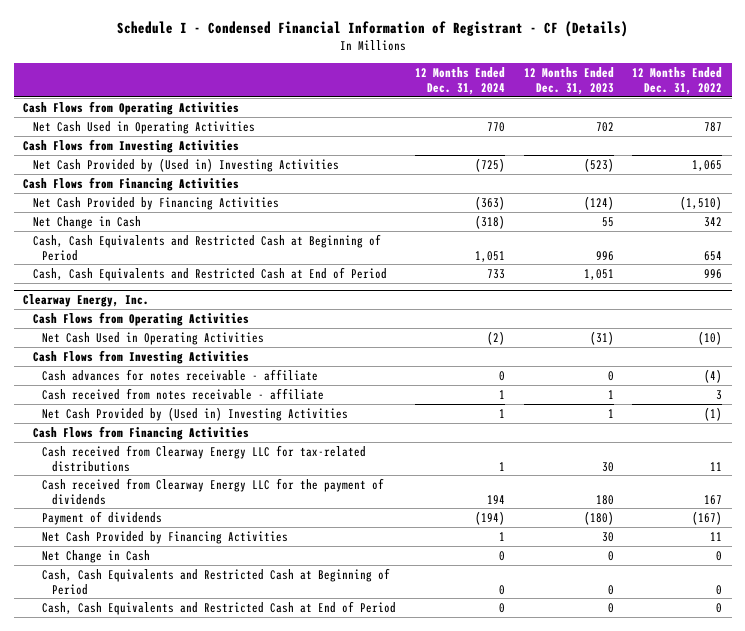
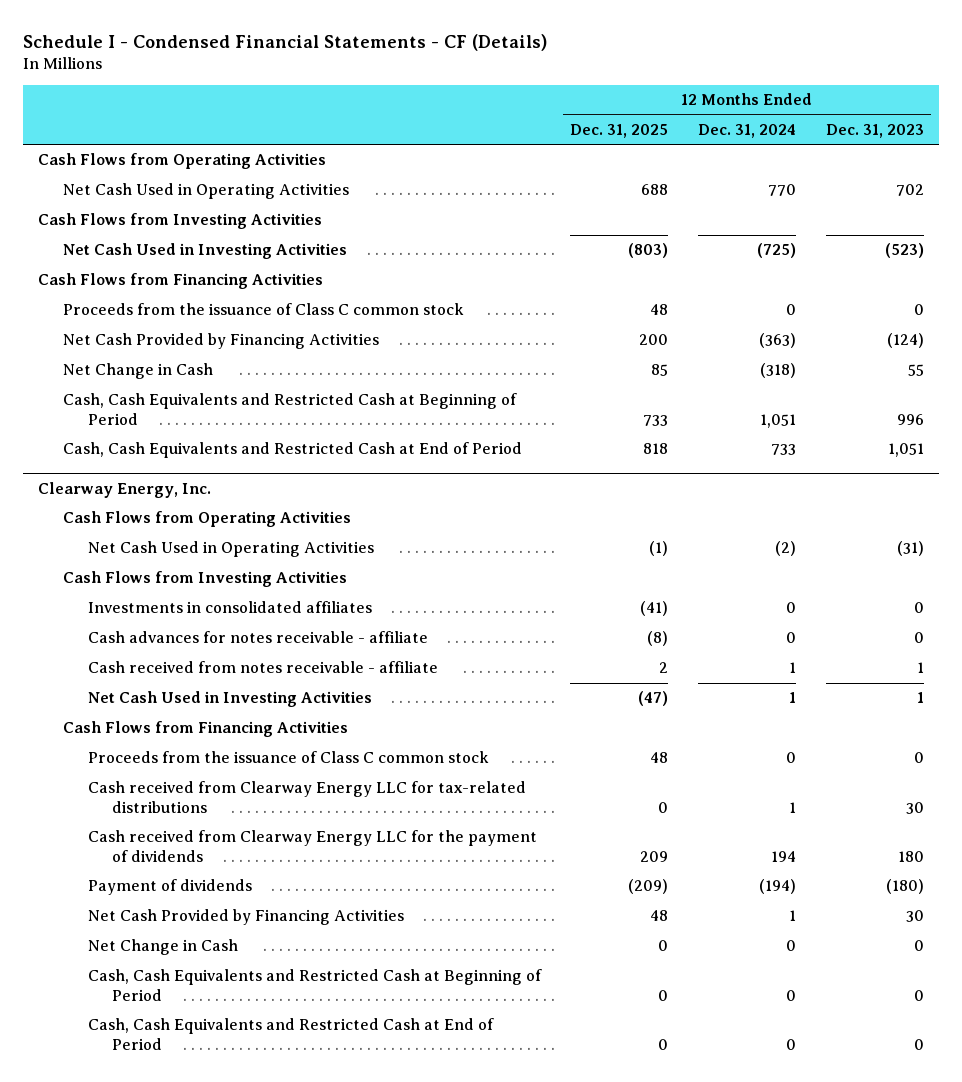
[116,21,628,38] Schedule I - Condensed Financial Information of Registrant - CF (Details) -> [23,33,548,51] Schedule I - Condensed Financial Statements - CF (Details)
[632,66,723,95] 12 Months Ended Dec. 31, 2022 -> none
none -> [570,123,669,138] Dec. 31, 2025
[32,157,339,172] Net Cash Provided by (Used in) Investing Activities -> [62,243,347,260] Net Cash Used in Investing Activities
none -> [62,303,464,316] Proceeds from the issuance of Class C common stock
none -> [87,601,372,614] Investments in consolidated affiliates
[42,406,349,421] Net Cash Provided by (Used in) Investing Activities -> [87,691,372,708] Net Cash Used in Investing Activities
none -> [87,751,489,764] Proceeds from the issuance of Class C common stock

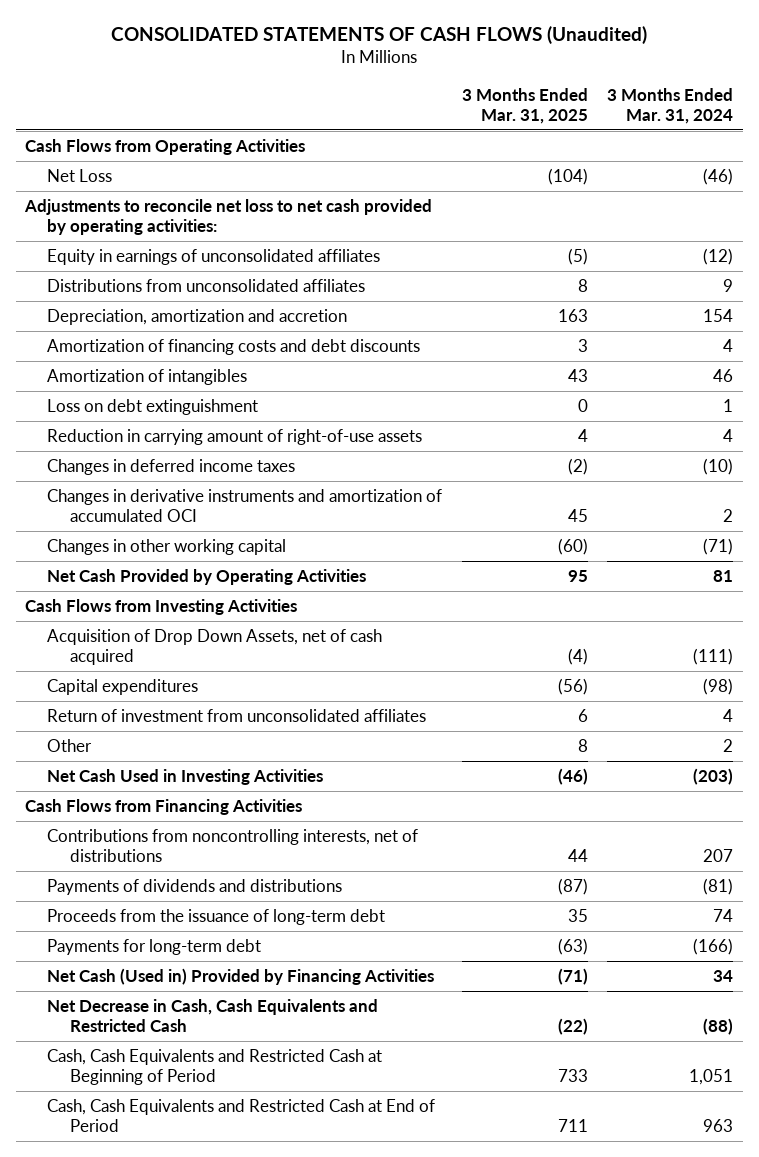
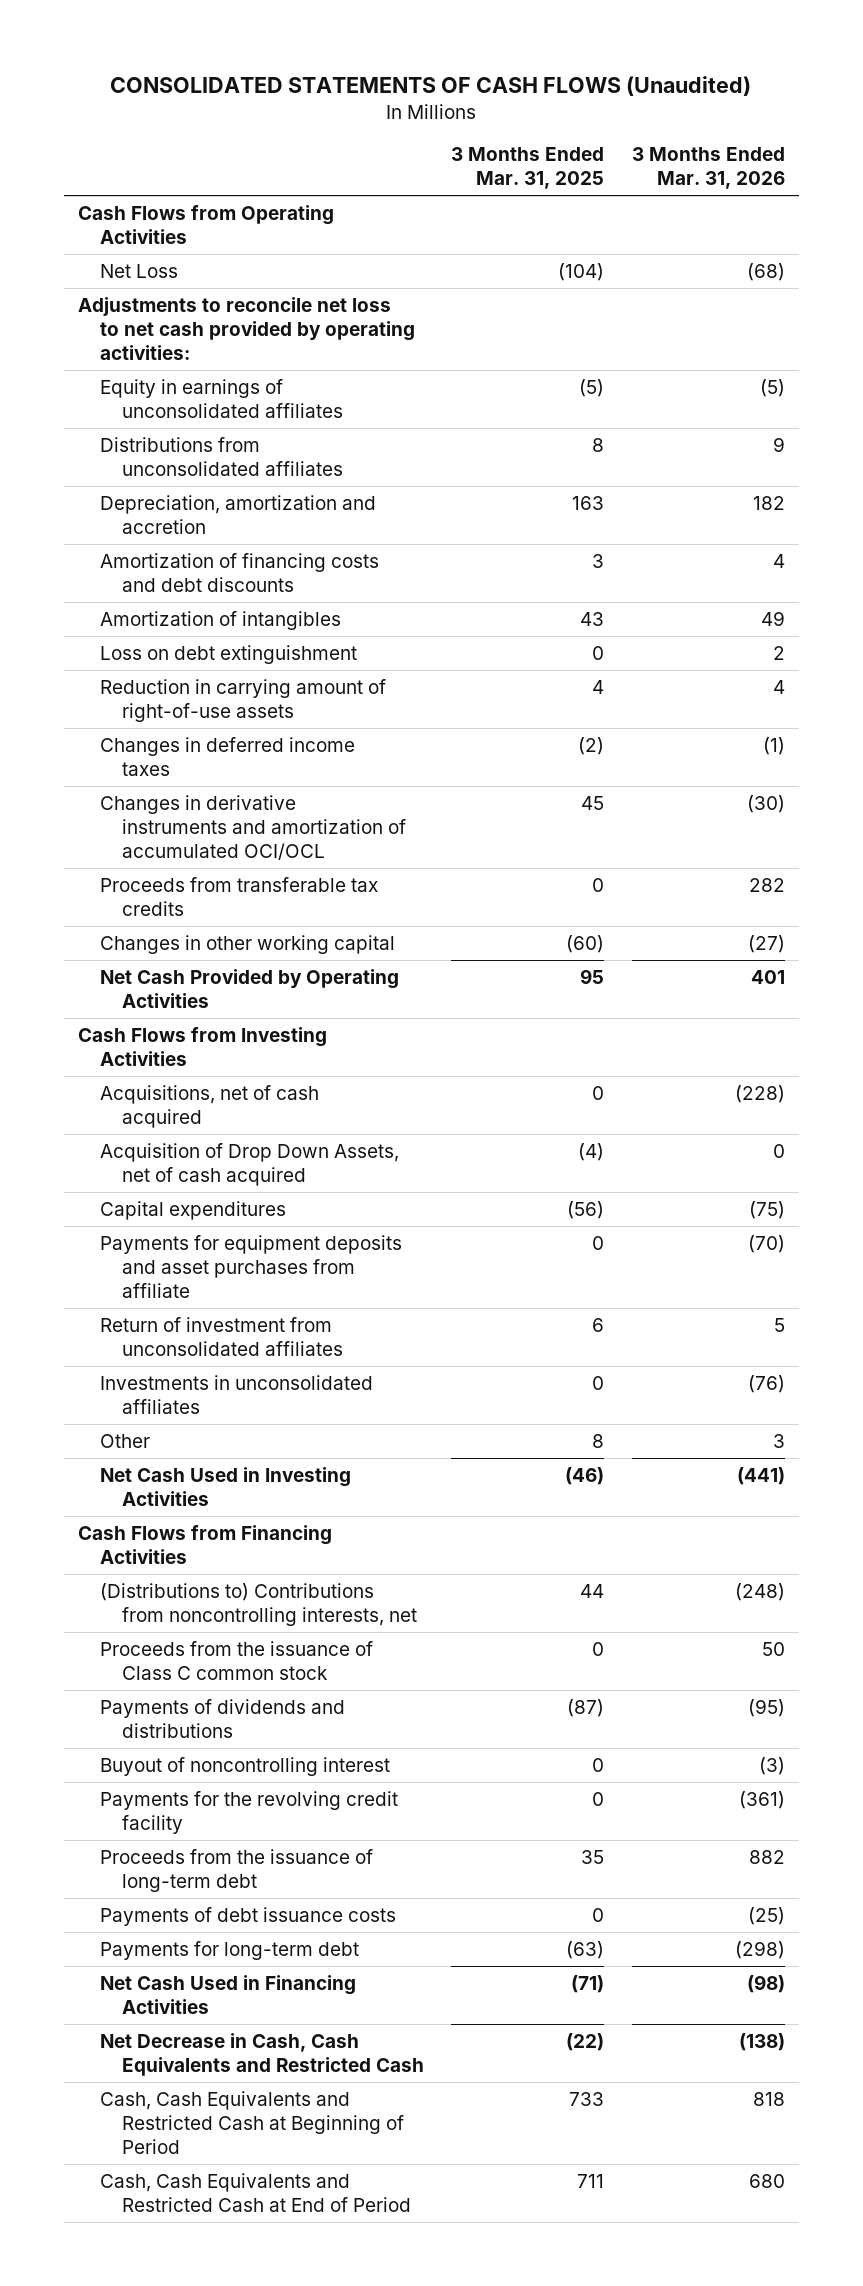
[607,87,734,124] 3 Months Ended Mar. 31, 2024 -> none
none -> [632,147,786,190] 3 Months Ended Mar. 31, 2026
[47,489,443,522] Changes in derivative instruments and amortization of accumulated OCI -> [99,794,406,860] Changes in derivative instruments and amortization of accumulated OCI/OCL
none -> [99,876,378,916] Proceeds from transferable tax credits
none -> [99,1084,319,1128] Acquisitions, net of cash acquired
none -> [99,1234,402,1298] Payments for equipment deposits and asset purchases from affiliate
none -> [99,1374,373,1414] Investments in unconsolidated affiliates
[47,829,419,862] Contributions from noncontrolling interests, net of distributions -> [99,1582,417,1626] (Distributions to) Contributions from noncontrolling interests, net
none -> [99,1640,373,1680] Proceeds from the issuance of Class C common stock
none -> [99,1756,390,1776] Buyout of noncontrolling interest
none -> [99,1790,398,1834] Payments for the revolving credit facility
none -> [99,1906,396,1926] Payments of debt issuance costs
[47,968,435,986] Net Cash (Used in) Provided by Financing Activities -> [99,1974,356,2014] Net Cash Used in Financing Activities

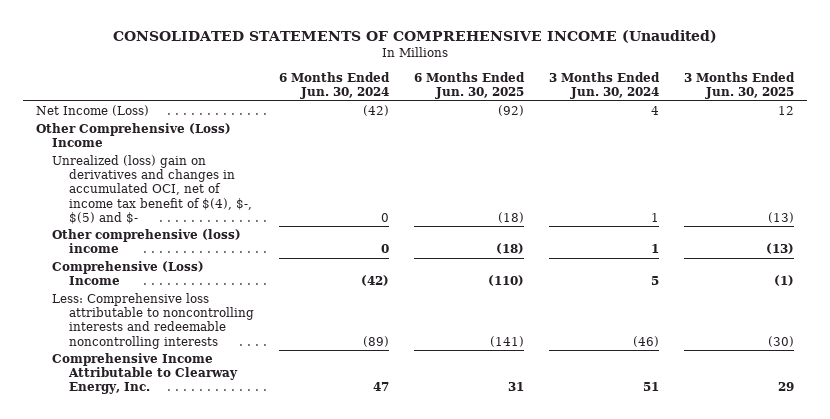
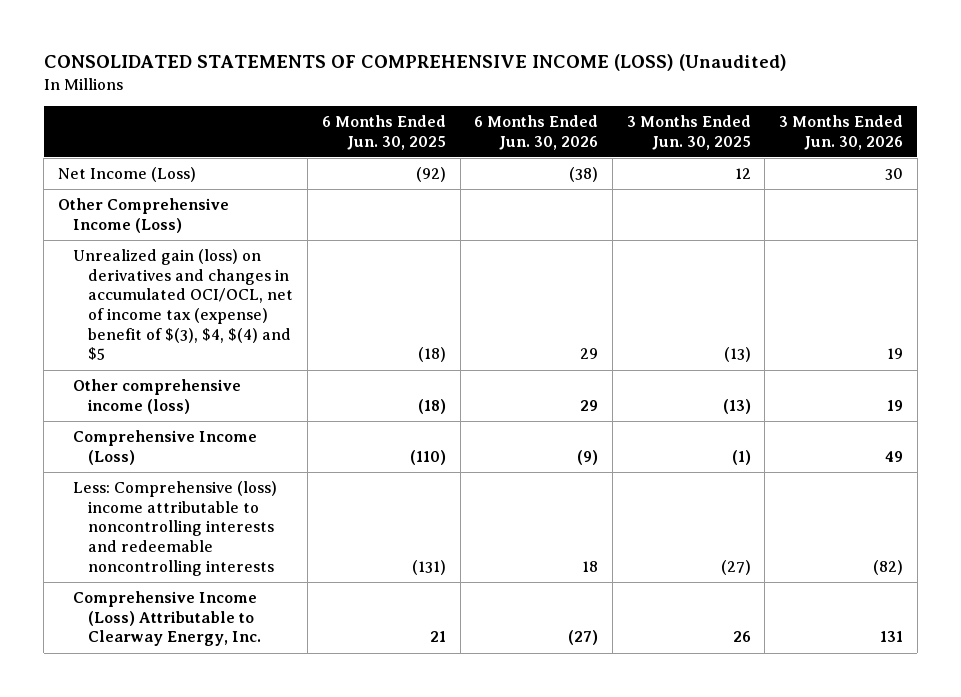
[112,30,717,44] CONSOLIDATED STATEMENTS OF COMPREHENSIVE INCOME (Unaudited) -> [43,54,787,72] CONSOLIDATED STATEMENTS OF COMPREHENSIVE INCOME (LOSS) (Unaudited)
[279,72,391,100] 6 Months Ended Jun. 30, 2024 -> none
[549,72,661,100] 3 Months Ended Jun. 30, 2024 -> none
none -> [474,114,599,150] 6 Months Ended Jun. 30, 2026
none -> [779,114,904,150] 3 Months Ended Jun. 30, 2026
[35,123,231,148] Other Comprehensive (Loss) Income -> [57,198,229,233] Other Comprehensive Income (Loss)
[52,155,253,224] Unrealized (loss) gain on derivatives and changes in accumulated OCI, net of income tax benefit of $(4), $-, $(5) and $- -> [73,249,294,361] Unrealized gain (loss) on derivatives and changes in accumulated OCI/OCL, net of income tax (expense) benefit of $(3), $4, $(4) and $5
[52,229,242,254] Other comprehensive (loss) income -> [73,379,242,414] Other comprehensive income (loss)
[52,261,205,286] Comprehensive (Loss) Income -> [73,430,258,465] Comprehensive Income (Loss)
[52,293,255,349] Less: Comprehensive loss attributable to noncontrolling interests and redeemable noncontrolling interests -> [73,481,278,576] Less: Comprehensive (loss) income attributable to noncontrolling interests and redeemable noncontrolling interests
[490,335,525,347] (141) -> [411,559,446,575] (131)
[768,335,795,347] (30) -> [720,559,751,575] (27)
[52,353,239,395] Comprehensive Income Attributable to Clearway Energy, Inc. -> [73,591,262,647] Comprehensive Income (Loss) Attributable to Clearway Energy, Inc.
[508,382,525,392] 31 -> [429,631,446,643] 21
[778,382,795,392] 29 -> [732,631,751,643] 26

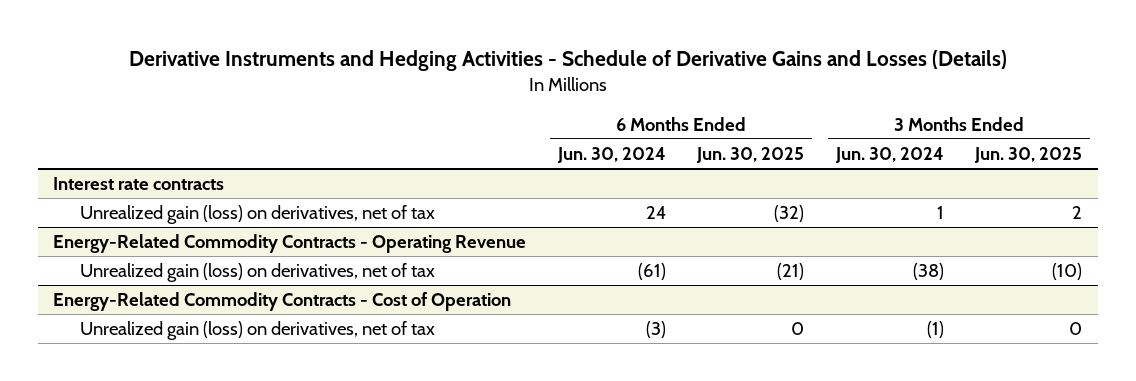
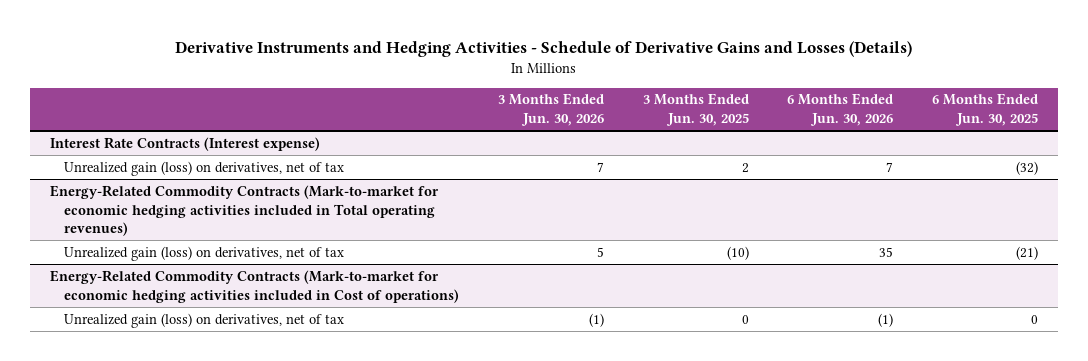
[556,146,666,163] Jun. 30, 2024 -> none
[834,146,944,163] Jun. 30, 2024 -> none
none -> [497,93,604,127] 3 Months Ended Jun. 30, 2026
none -> [787,93,894,127] 6 Months Ended Jun. 30, 2026
[53,177,225,191] Interest rate contracts -> [49,136,320,151] Interest Rate Contracts (Interest expense)
[53,234,527,254] Energy-Related Commodity Contracts - Operating Revenue -> [49,184,439,237] Energy-Related Commodity Contracts (Mark-to-market for economic hedging activities included in Total operating revenues)
[53,292,512,312] Energy-Related Commodity Contracts - Cost of Operation -> [49,269,460,303] Energy-Related Commodity Contracts (Mark-to-market for economic hedging activities included in Cost of operations)

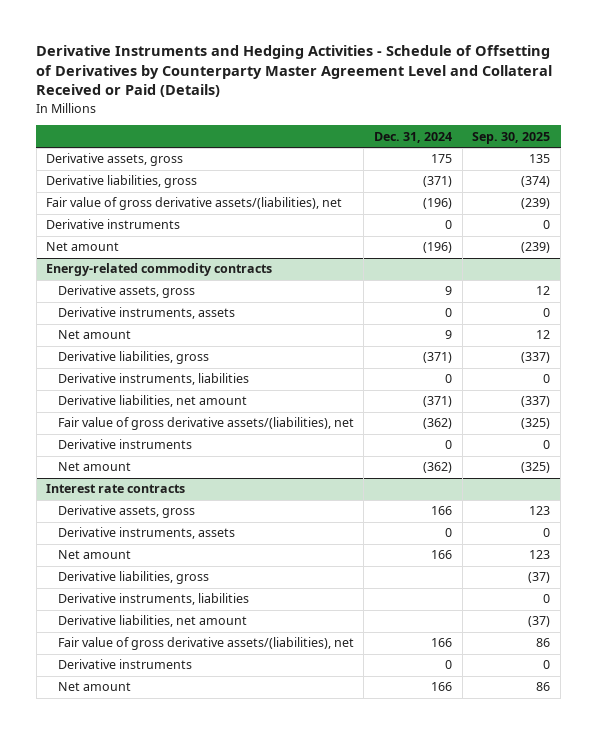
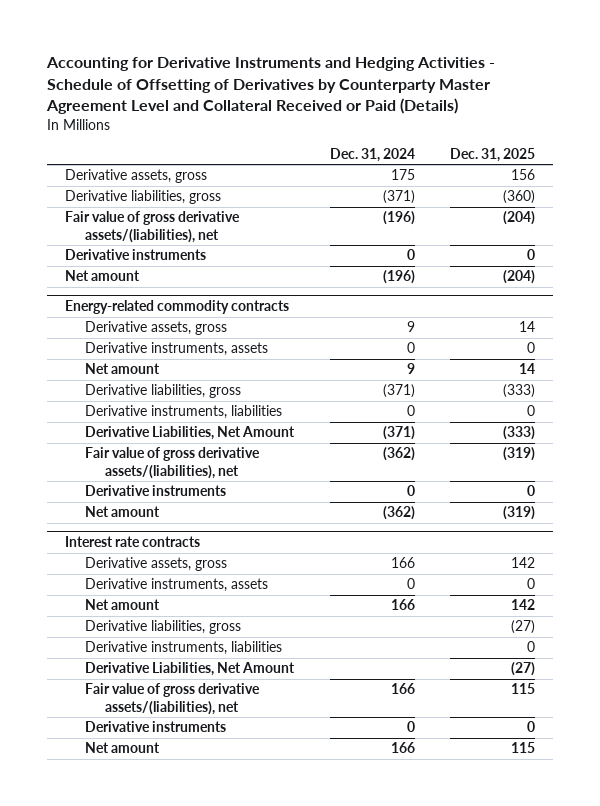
[36,44,553,98] Derivative Instruments and Hedging Activities - Schedule of Offsetting of Derivatives by Counterparty Master Agreement Level and Collateral Received or Paid (Details) -> [46,57,496,115] Accounting for Derivative Instruments and Hedging Activities - Schedule of Offsetting of Derivatives by Counterparty Master Agreement Level and Collateral Received or Paid (Details)
[472,131,551,144] Sep. 30, 2025 -> none
none -> [450,147,536,162] Dec. 31, 2025
[57,395,247,408] Derivative liabilities, net amount -> [84,426,295,441] Derivative Liabilities, Net Amount
[57,615,247,628] Derivative liabilities, net amount -> [84,662,295,677] Derivative Liabilities, Net Amount

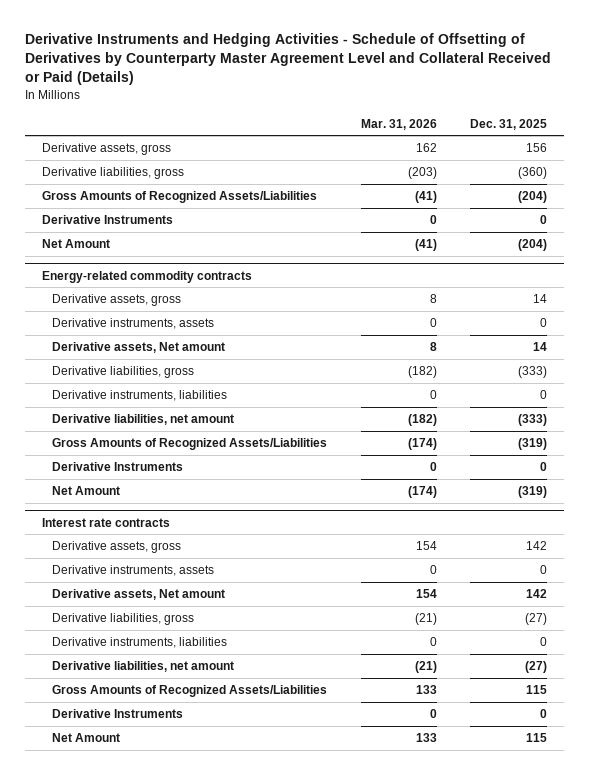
[46,57,496,115] Accounting for Derivative Instruments and Hedging Activities - Schedule of Offsetting of Derivatives by Counterparty Master Agreement Level and Collateral Received or Paid (Details) -> [25,33,552,86] Derivative Instruments and Hedging Activities - Schedule of Offsetting of Derivatives by Counterparty Master Agreement Level and Collateral Received or Paid (Details)
[329,147,415,162] Dec. 31, 2024 -> none
none -> [360,118,437,130] Mar. 31, 2026
[65,211,241,243] Fair value of gross derivative assets/(liabilities), net -> [42,191,318,204] Gross Amounts of Recognized Assets/Liabilities
[65,249,207,261] Derivative instruments -> [42,215,174,225] Derivative Instruments
[65,270,141,282] Net amount -> [42,239,111,249] Net Amount
[84,363,160,375] Net amount -> [52,342,226,354] Derivative assets, Net amount
[84,426,295,441] Derivative Liabilities, Net Amount -> [52,414,235,426] Derivative liabilities, net amount
[84,447,260,479] Fair value of gross derivative assets/(liabilities), net -> [52,438,328,451] Gross Amounts of Recognized Assets/Liabilities
[84,485,226,497] Derivative instruments -> [52,462,184,472] Derivative Instruments
[84,506,160,518] Net amount -> [52,486,121,496] Net Amount
[84,599,160,611] Net amount -> [52,589,226,601] Derivative assets, Net amount
[84,662,295,677] Derivative Liabilities, Net Amount -> [52,661,235,673] Derivative liabilities, net amount
[84,683,260,715] Fair value of gross derivative assets/(liabilities), net -> [52,685,328,698] Gross Amounts of Recognized Assets/Liabilities
[84,721,226,733] Derivative instruments -> [52,709,184,719] Derivative Instruments
[84,742,160,754] Net amount -> [52,733,121,743] Net Amount

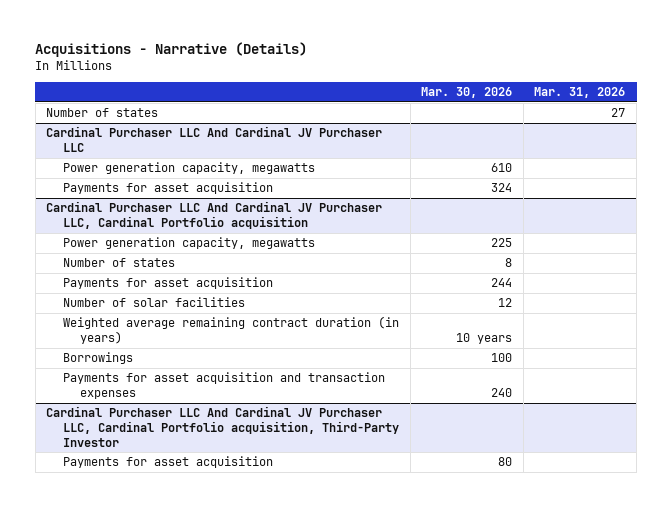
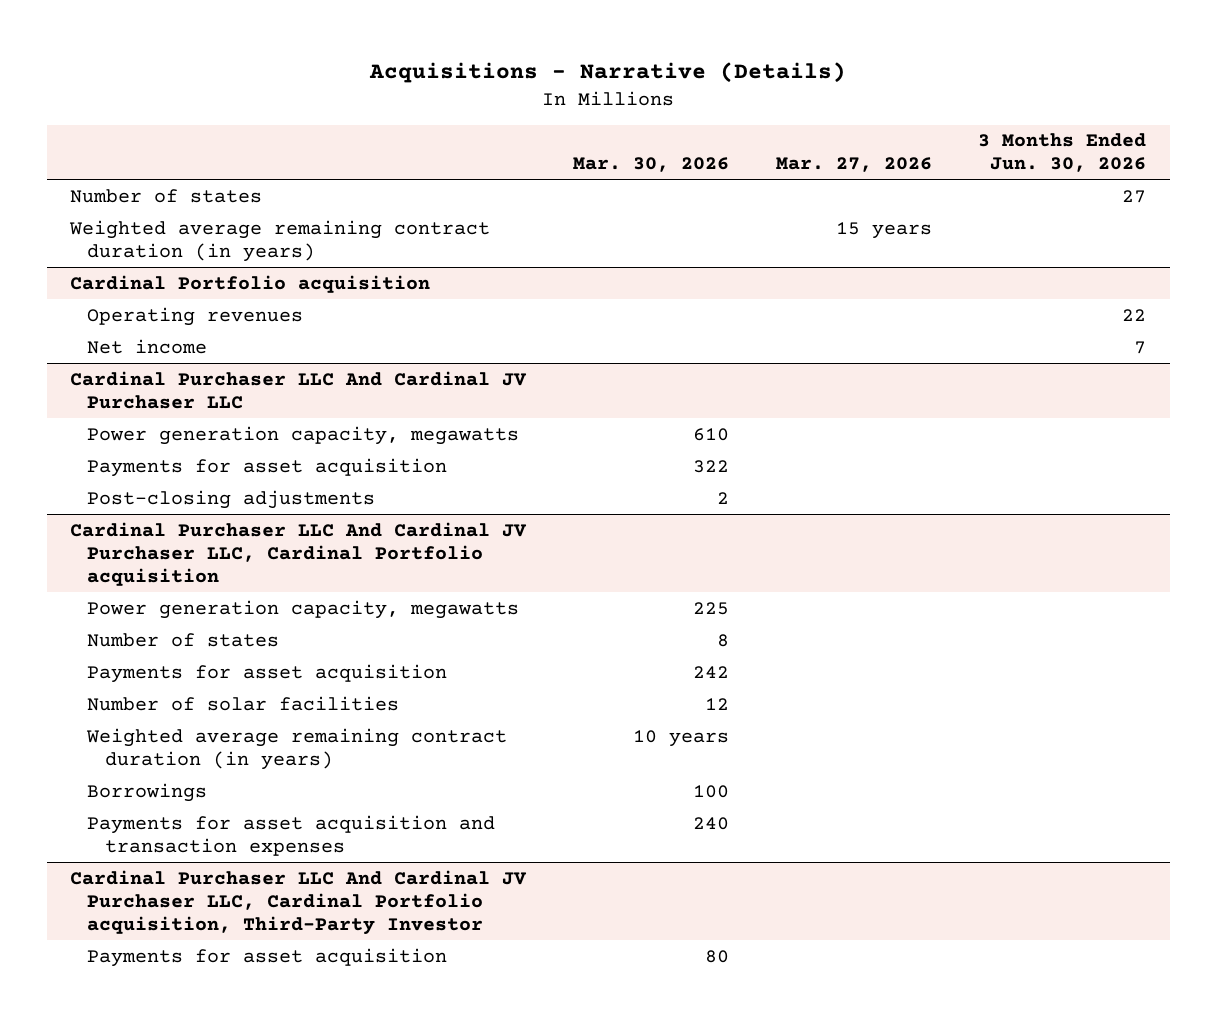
[534,87,626,99] Mar. 31, 2026 -> none
none -> [775,157,932,173] Mar. 27, 2026
none -> [978,133,1147,173] 3 Months Ended Jun. 30, 2026
none -> [68,219,490,262] Weighted average remaining contract duration (in years)
none -> [69,274,430,293] Cardinal Portfolio acquisition
none -> [87,306,304,326] Operating revenues
none -> [87,338,208,354] Net income
[491,183,513,193] 324 -> [692,459,729,473] 322
none -> [87,489,376,509] Post-closing adjustments
[491,278,513,288] 244 -> [692,665,729,678] 242

